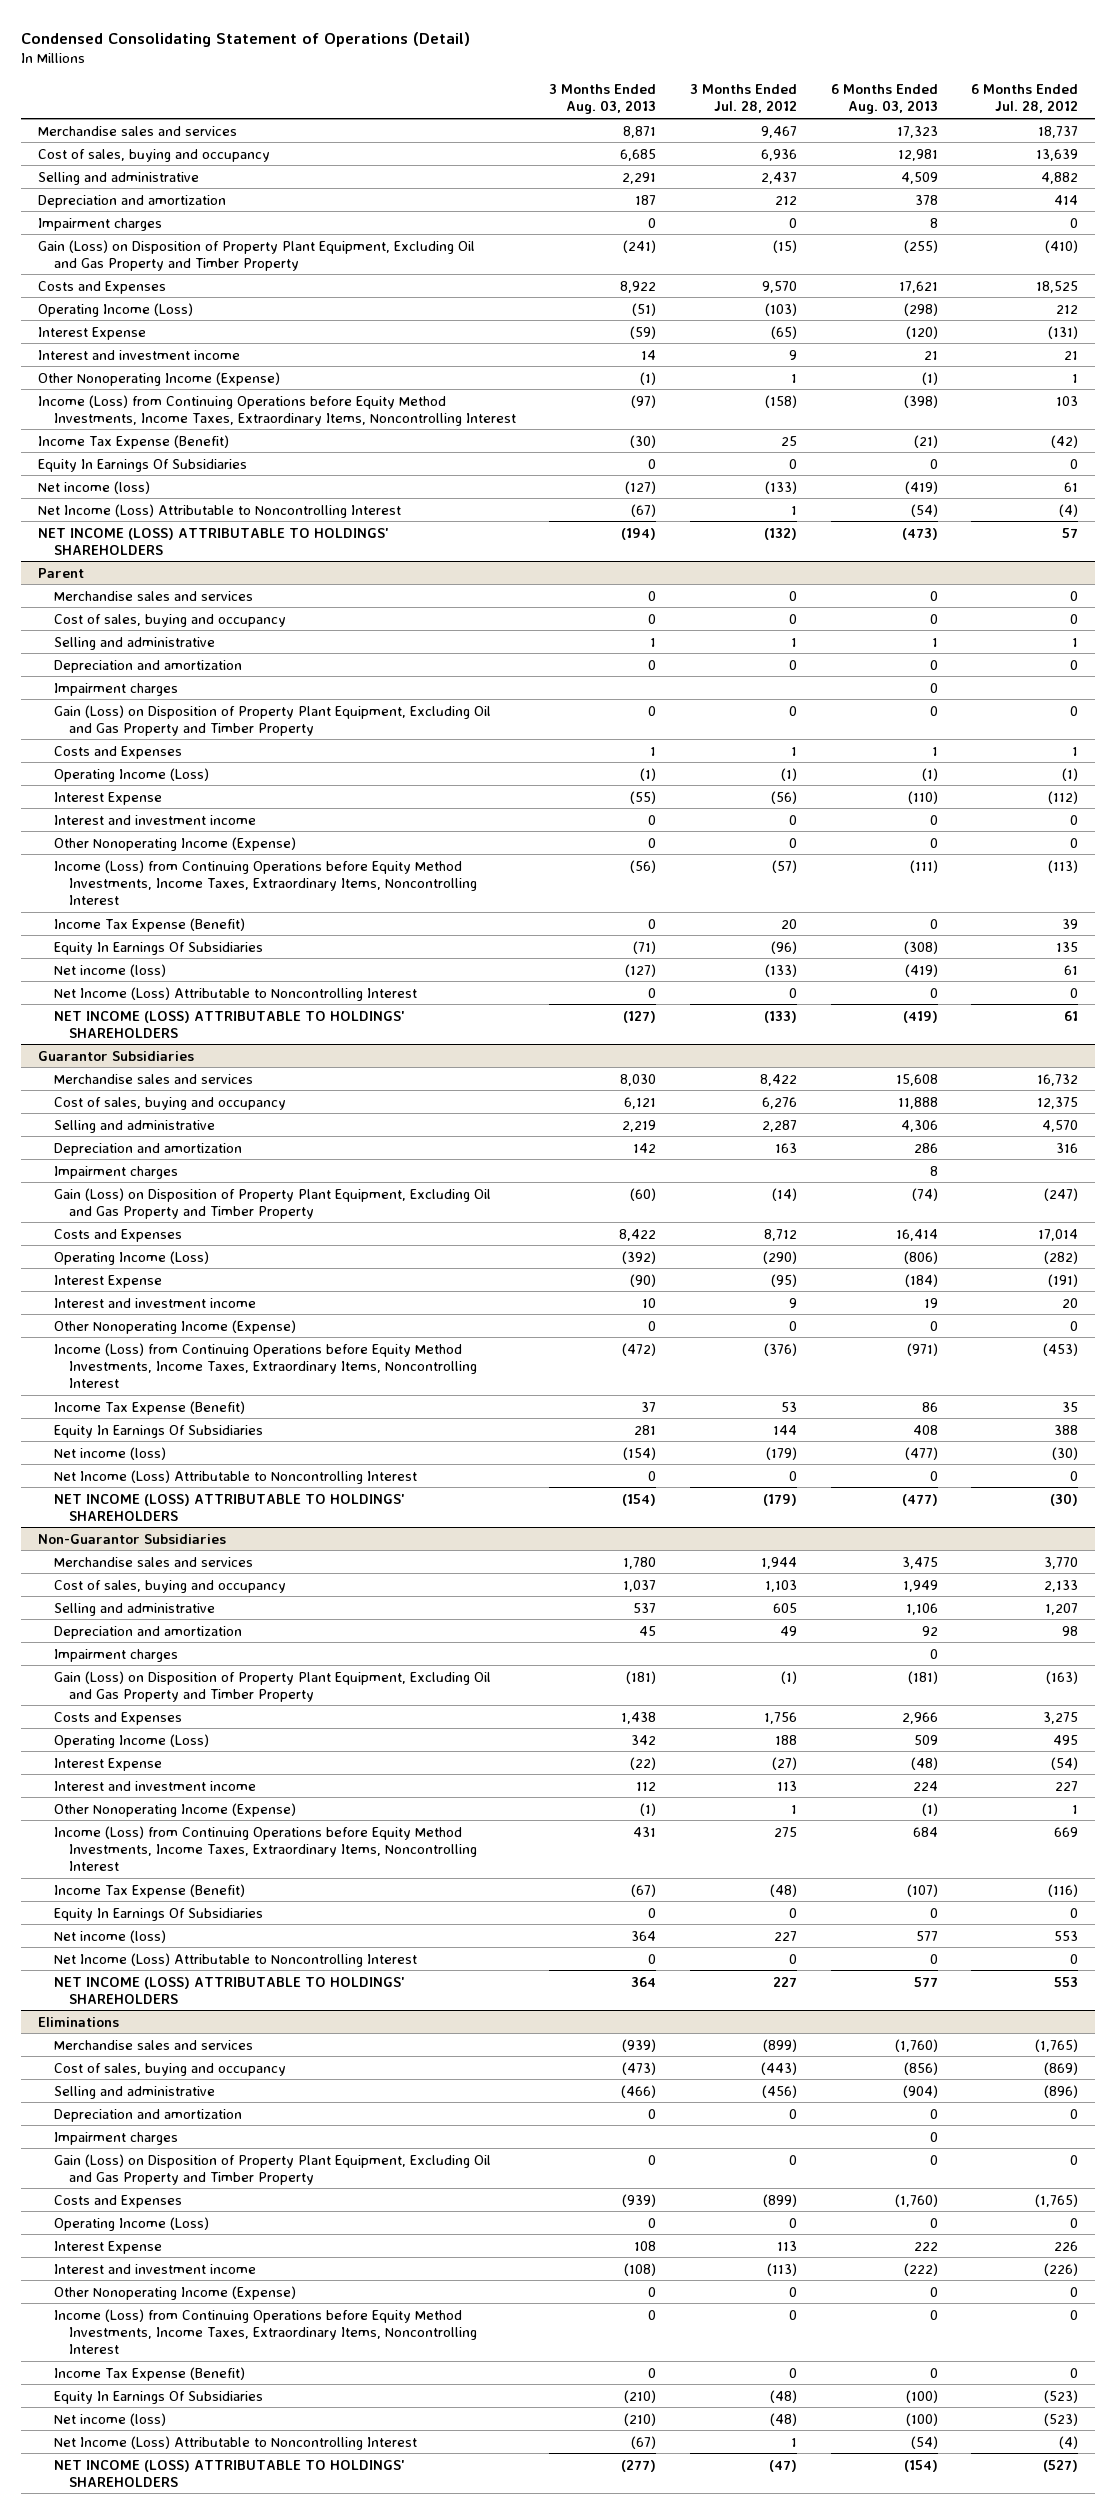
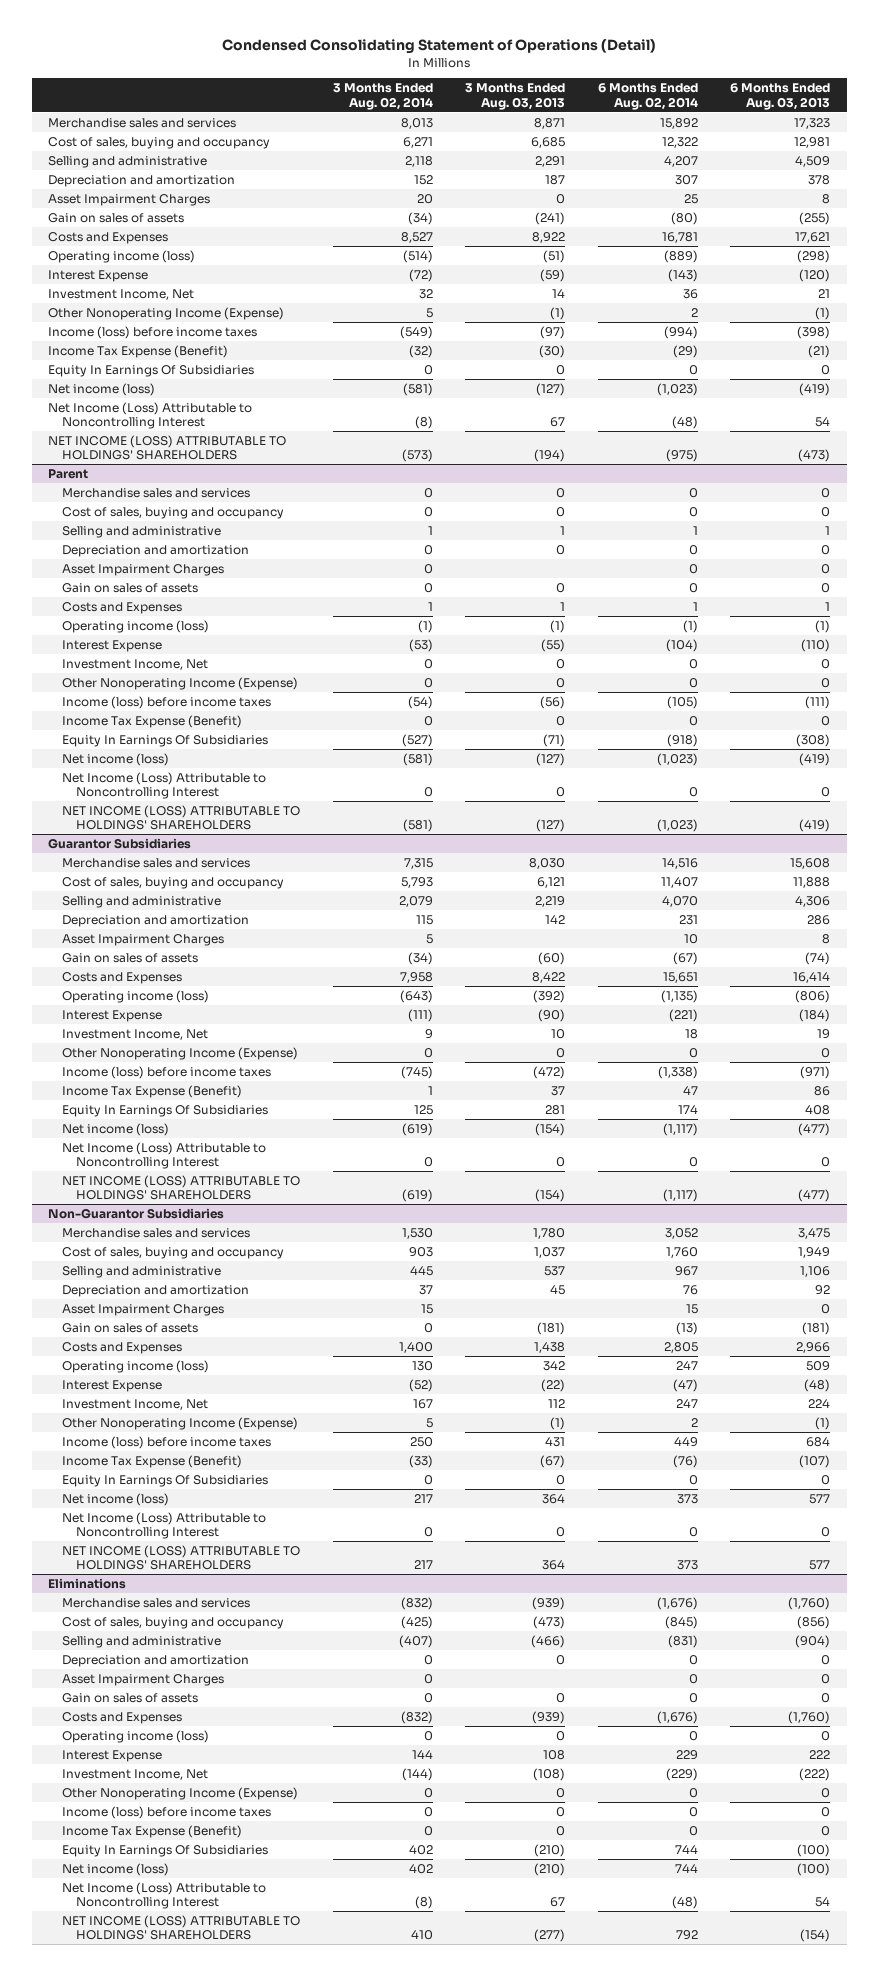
[689,84,797,114] 3 Months Ended Jul. 28, 2012 -> none
[971,84,1079,114] 6 Months Ended Jul. 28, 2012 -> none
none -> [332,83,433,110] 3 Months Ended Aug. 02, 2014
none -> [597,83,698,110] 6 Months Ended Aug. 02, 2014
[38,217,163,231] Impairment charges -> [48,193,211,206] Asset Impairment Charges
[38,239,476,271] Gain (Loss) on Disposition of Property Plant Equipment, Excluding Oil and Gas Property and Timber Property -> [48,212,185,223] Gain on sales of assets
[38,302,194,317] Operating Income (Loss) -> [48,249,196,263] Operating income (loss)
[38,349,241,360] Interest and investment income -> [48,288,195,300] Investment Income, Net
[38,394,516,426] Income (Loss) from Continuing Operations before Equity Method Investments, Income Taxes, Extraordinary Items, Noncontrolling Interest -> [48,325,258,339] Income (loss) before income taxes
[631,503,657,517] (67) -> [550,417,566,428] 67
[910,503,938,517] (54) -> [815,417,831,428] 54
[53,682,178,696] Impairment charges -> [62,563,225,576] Asset Impairment Charges
[53,704,491,736] Gain (Loss) on Disposition of Property Plant Equipment, Excluding Oil and Gas Property and Timber Property -> [62,582,199,593] Gain on sales of assets
[53,767,209,782] Operating Income (Loss) -> [62,619,210,633] Operating income (loss)
[53,814,256,825] Interest and investment income -> [62,658,209,670] Investment Income, Net
[53,859,478,905] Income (Loss) from Continuing Operations before Equity Method Investments, Income Taxes, Extraordinary Items, Noncontrolling Interest -> [62,695,272,709] Income (loss) before income taxes
[53,1165,178,1179] Impairment charges -> [62,933,225,946] Asset Impairment Charges
[53,1187,491,1219] Gain (Loss) on Disposition of Property Plant Equipment, Excluding Oil and Gas Property and Timber Property -> [62,952,199,963] Gain on sales of assets
[53,1250,209,1265] Operating Income (Loss) -> [62,989,210,1003] Operating income (loss)
[53,1297,256,1308] Interest and investment income -> [62,1028,209,1040] Investment Income, Net
[53,1342,478,1388] Income (Loss) from Continuing Operations before Equity Method Investments, Income Taxes, Extraordinary Items, Noncontrolling Interest -> [62,1065,272,1079] Income (loss) before income taxes
[53,1648,178,1662] Impairment charges -> [62,1303,225,1316] Asset Impairment Charges
[53,1670,491,1702] Gain (Loss) on Disposition of Property Plant Equipment, Excluding Oil and Gas Property and Timber Property -> [62,1322,199,1333] Gain on sales of assets
[53,1733,209,1748] Operating Income (Loss) -> [62,1359,210,1373] Operating income (loss)
[53,1780,256,1791] Interest and investment income -> [62,1398,209,1410] Investment Income, Net
[53,1825,478,1871] Income (Loss) from Continuing Operations before Equity Method Investments, Income Taxes, Extraordinary Items, Noncontrolling Interest -> [62,1435,272,1449] Income (loss) before income taxes
[53,2131,178,2145] Impairment charges -> [62,1673,225,1686] Asset Impairment Charges
[53,2153,491,2185] Gain (Loss) on Disposition of Property Plant Equipment, Excluding Oil and Gas Property and Timber Property -> [62,1692,199,1703] Gain on sales of assets
[53,2216,209,2231] Operating Income (Loss) -> [62,1729,210,1743] Operating income (loss)
[53,2263,256,2274] Interest and investment income -> [62,1768,209,1780] Investment Income, Net
[53,2308,478,2354] Income (Loss) from Continuing Operations before Equity Method Investments, Income Taxes, Extraordinary Items, Noncontrolling Interest -> [62,1805,272,1819] Income (loss) before income taxes
[631,2435,657,2449] (67) -> [550,1897,566,1908] 67
[910,2435,938,2449] (54) -> [815,1897,831,1908] 54

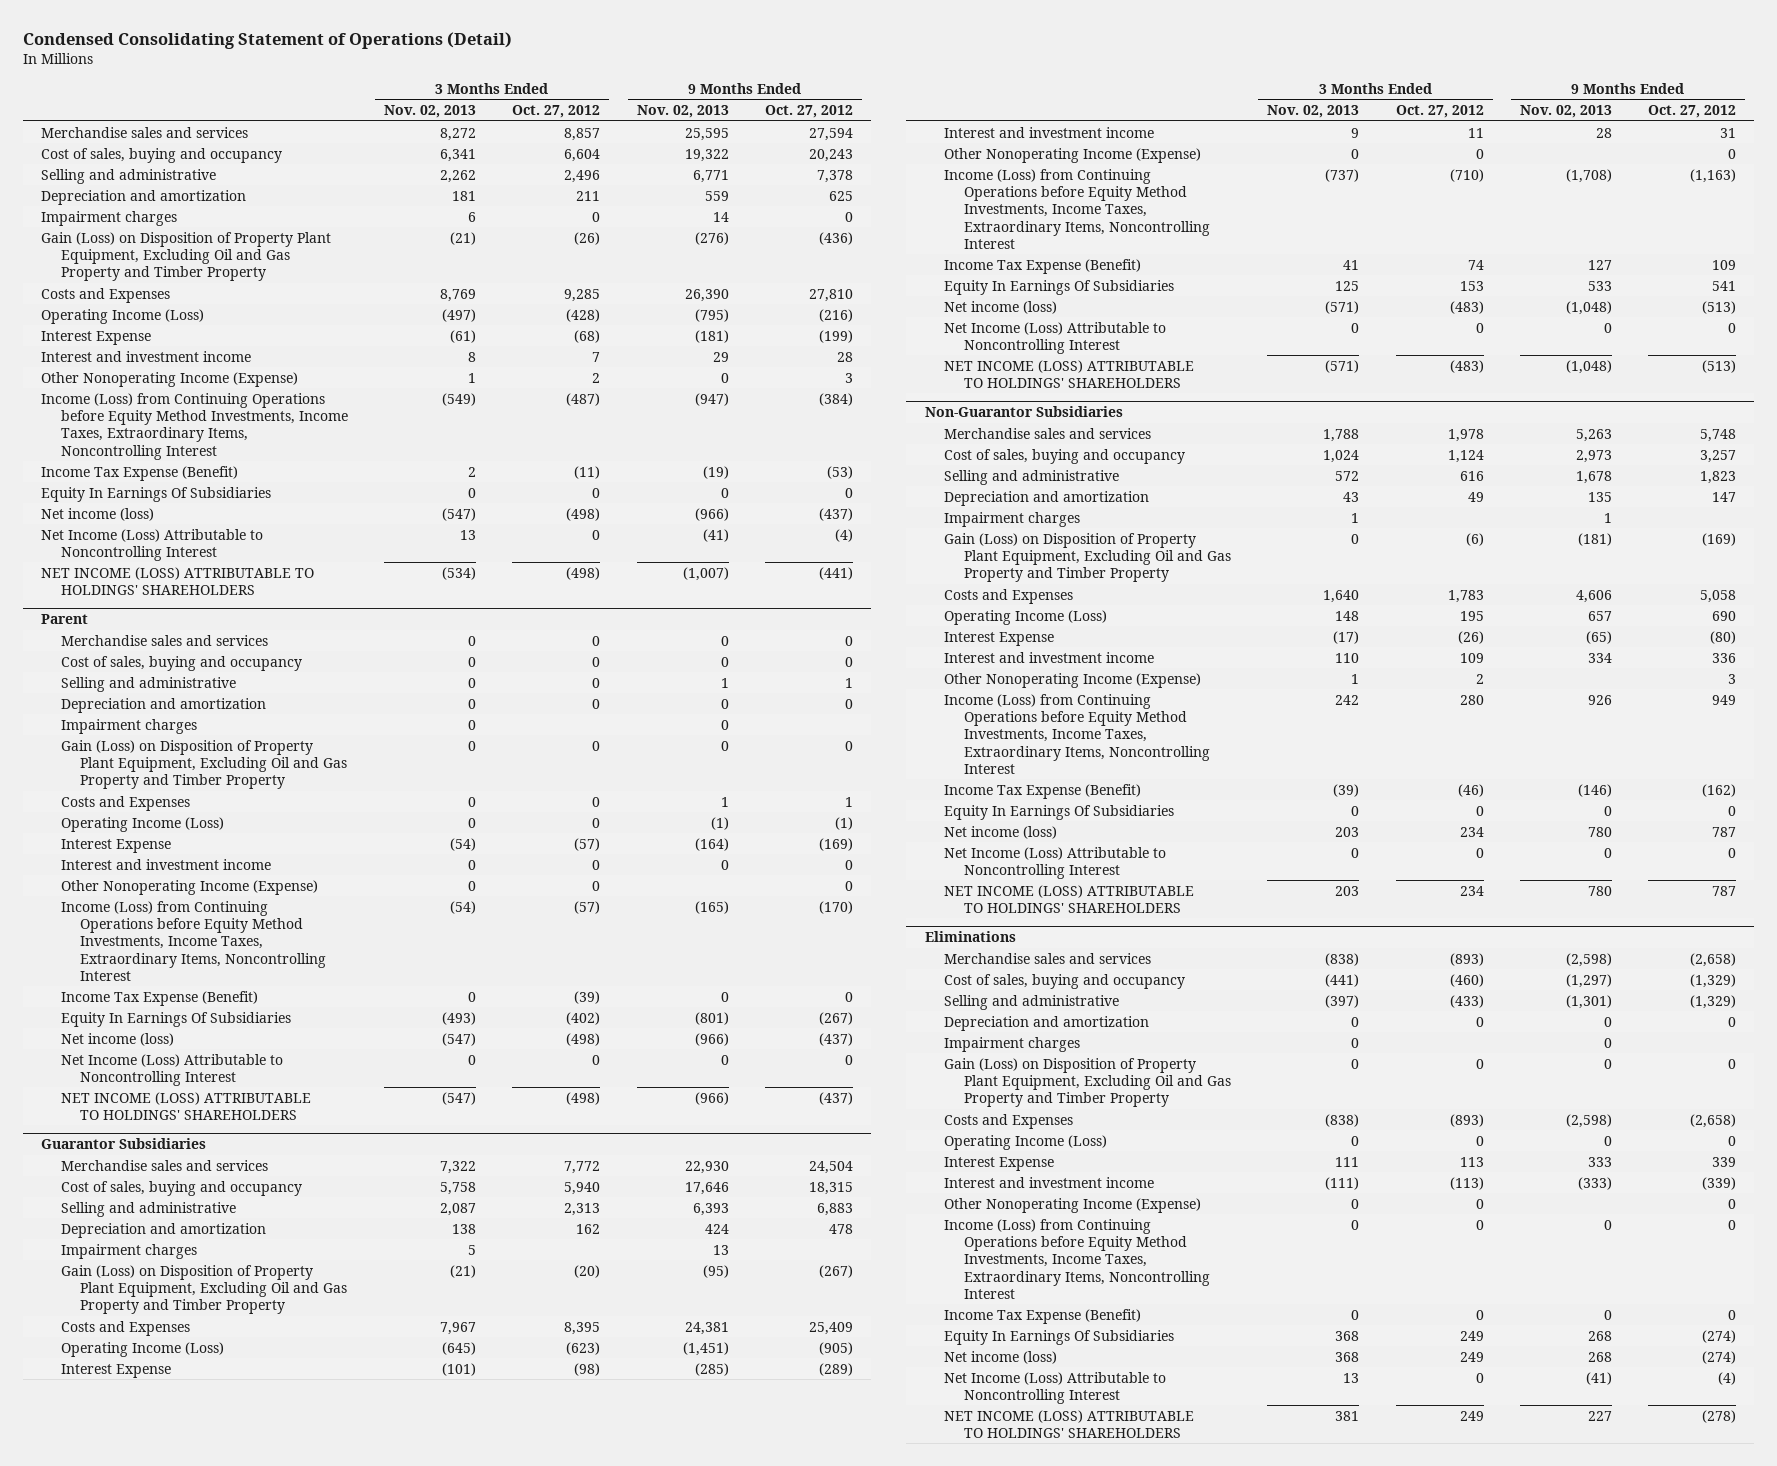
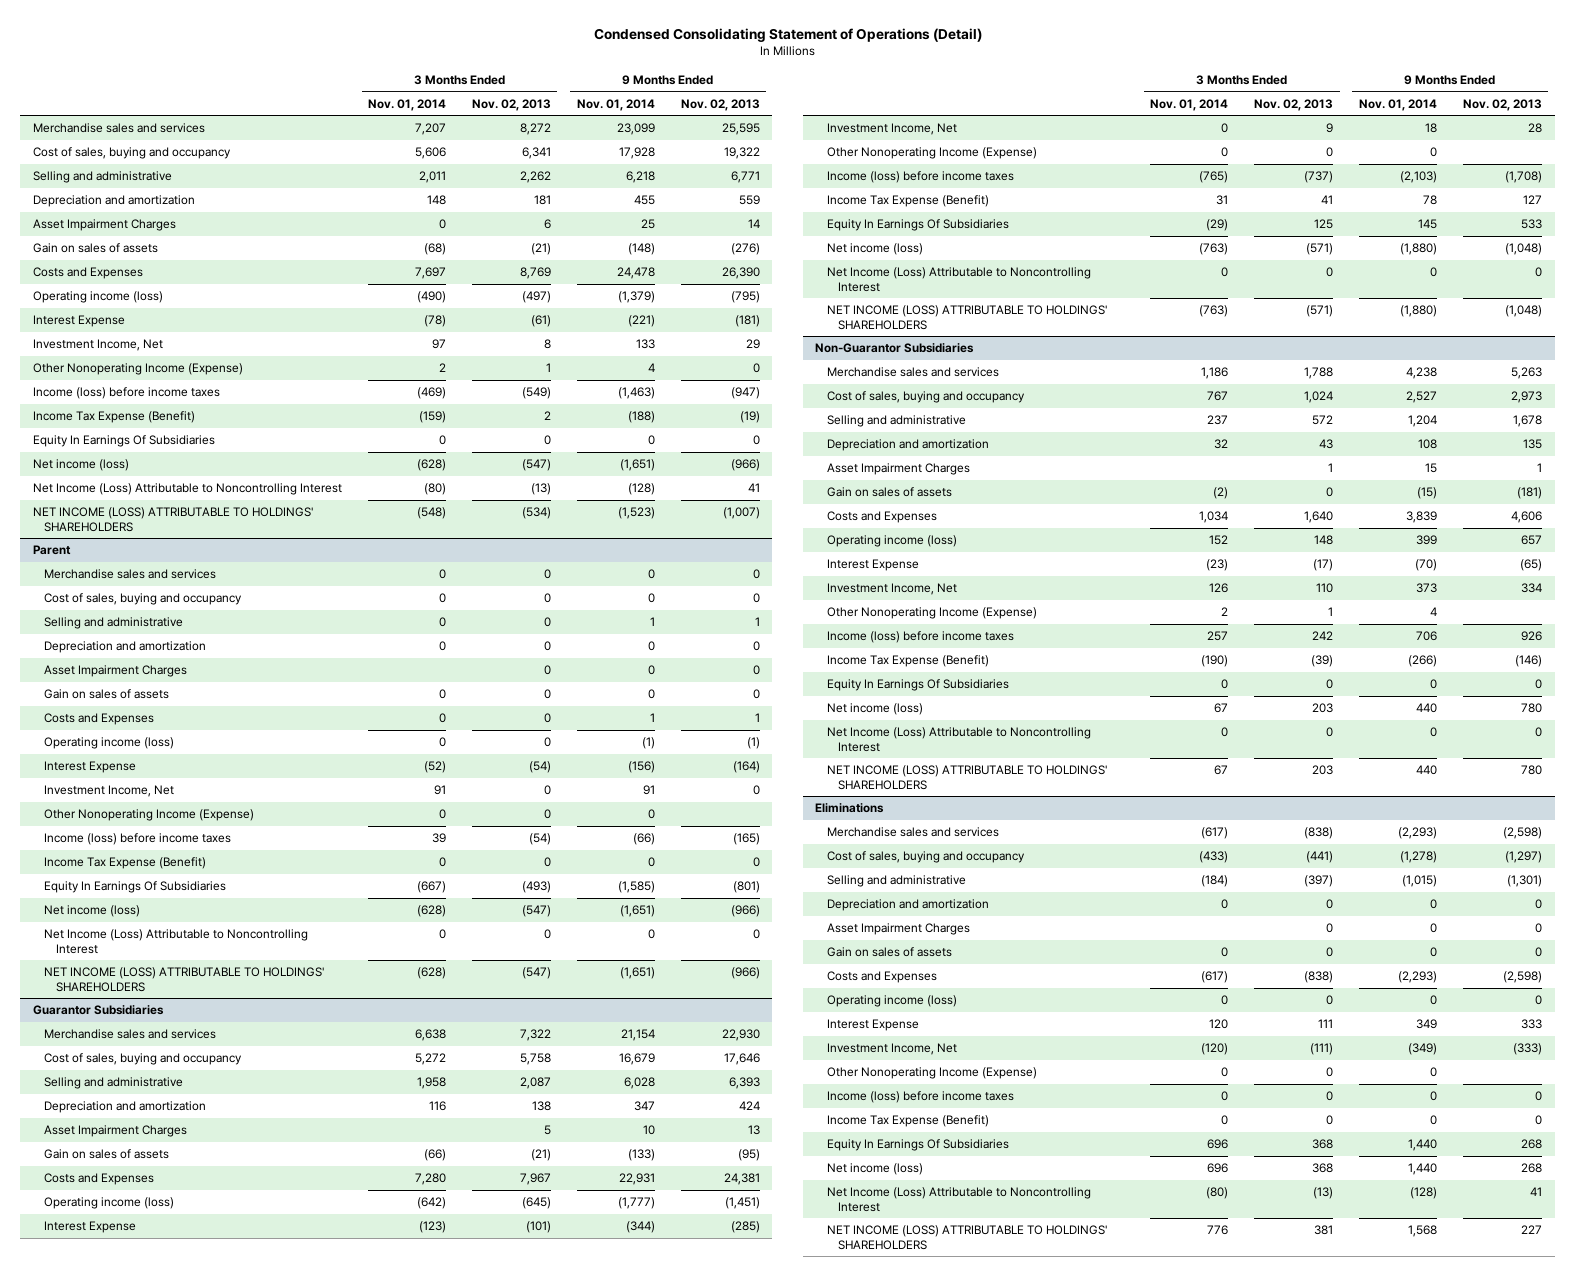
[512,105,601,119] Oct. 27, 2012 -> none
[764,105,853,119] Oct. 27, 2012 -> none
none -> [368,98,447,111] Nov. 01, 2014
none -> [576,98,655,111] Nov. 01, 2014
[41,210,178,226] Impairment charges -> [33,219,177,232] Asset Impairment Charges
[41,231,332,282] Gain (Loss) on Disposition of Property Plant Equipment, Excluding Oil and Gas Property and Timber Property -> [33,243,159,254] Gain on sales of assets
[41,308,205,324] Operating Income (Loss) -> [33,291,164,304] Operating income (loss)
[41,350,252,362] Interest and investment income -> [33,339,164,352] Investment Income, Net
[41,392,348,460] Income (Loss) from Continuing Operations before Equity Method Investments, Income Taxes, Extraordinary Items, Noncontrolling Interest -> [33,387,221,400] Income (loss) before income taxes
[460,529,477,540] 13 -> [530,483,551,496] (13)
[702,528,729,542] (41) -> [747,483,760,493] 41
[60,718,197,734] Impairment charges -> [44,665,188,678] Asset Impairment Charges
[60,739,348,790] Gain (Loss) on Disposition of Property Plant Equipment, Excluding Oil and Gas Property and Timber Property -> [44,689,170,700] Gain on sales of assets
[60,816,224,832] Operating Income (Loss) -> [44,737,175,750] Operating income (loss)
[60,858,271,870] Interest and investment income -> [44,785,175,798] Investment Income, Net
[60,900,327,981] Income (Loss) from Continuing Operations before Equity Method Investments, Income Taxes, Extraordinary Items, Noncontrolling Interest -> [44,833,232,846] Income (loss) before income taxes
[60,1243,197,1259] Impairment charges -> [44,1125,188,1138] Asset Impairment Charges
[60,1264,348,1315] Gain (Loss) on Disposition of Property Plant Equipment, Excluding Oil and Gas Property and Timber Property -> [44,1149,170,1160] Gain on sales of assets
[60,1341,224,1357] Operating Income (Loss) -> [44,1197,175,1210] Operating income (loss)
[944,126,1155,138] Interest and investment income -> [826,123,957,136] Investment Income, Net
[944,168,1210,249] Income (Loss) from Continuing Operations before Equity Method Investments, Income Taxes, Extraordinary Items, Noncontrolling Interest -> [826,171,1014,184] Income (loss) before income taxes
[944,511,1081,527] Impairment charges -> [826,463,970,476] Asset Impairment Charges
[944,532,1231,583] Gain (Loss) on Disposition of Property Plant Equipment, Excluding Oil and Gas Property and Timber Property -> [826,487,952,498] Gain on sales of assets
[944,609,1108,625] Operating Income (Loss) -> [826,535,957,548] Operating income (loss)
[944,651,1155,663] Interest and investment income -> [826,583,957,596] Investment Income, Net
[944,693,1210,774] Income (Loss) from Continuing Operations before Equity Method Investments, Income Taxes, Extraordinary Items, Noncontrolling Interest -> [826,631,1014,644] Income (loss) before income taxes
[944,1036,1081,1052] Impairment charges -> [826,923,970,936] Asset Impairment Charges
[944,1057,1231,1108] Gain (Loss) on Disposition of Property Plant Equipment, Excluding Oil and Gas Property and Timber Property -> [826,947,952,958] Gain on sales of assets
[944,1134,1108,1150] Operating Income (Loss) -> [826,995,957,1008] Operating income (loss)
[944,1176,1155,1188] Interest and investment income -> [826,1043,957,1056] Investment Income, Net
[944,1218,1210,1299] Income (Loss) from Continuing Operations before Equity Method Investments, Income Taxes, Extraordinary Items, Noncontrolling Interest -> [826,1091,1014,1104] Income (loss) before income taxes
[1343,1372,1360,1383] 13 -> [1313,1187,1334,1200] (13)
[1585,1371,1612,1385] (41) -> [1529,1187,1542,1197] 41

